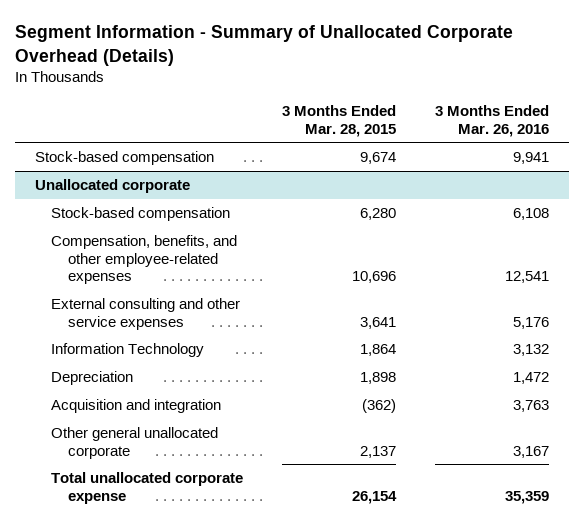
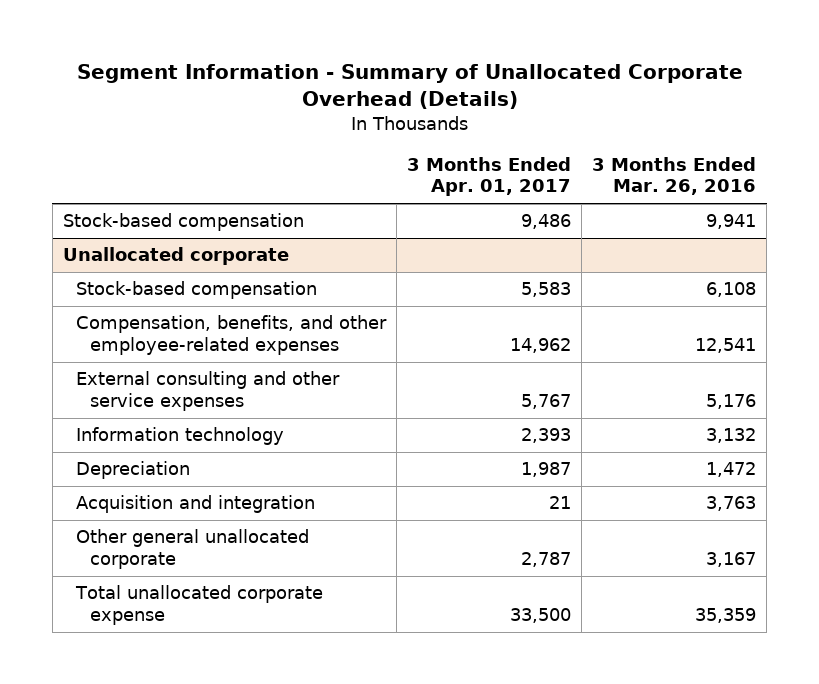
[282,104,397,137] 3 Months Ended Mar. 28, 2015 -> none
none -> [407,156,572,197] 3 Months Ended Apr. 01, 2017
[51,343,205,358] Information Technology -> [76,427,285,446] Information technology

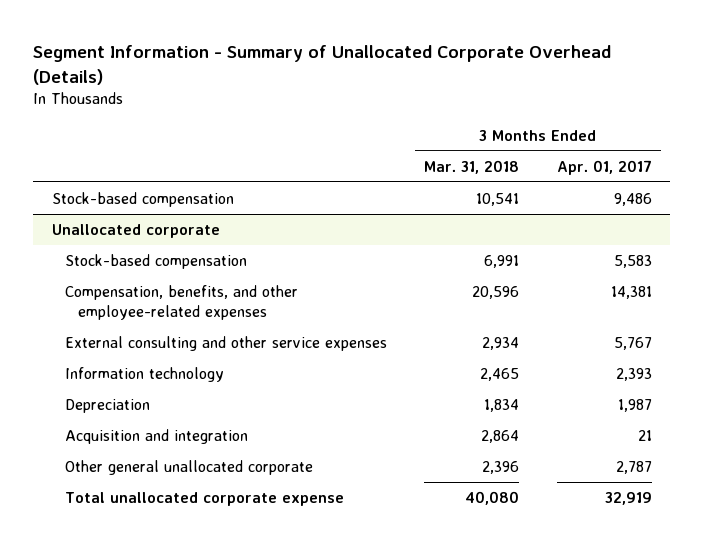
[592,156,757,196] 3 Months Ended Mar. 26, 2016 -> none
none -> [424,159,520,174] Mar. 31, 2018
[510,337,572,353] 14,962 -> [610,285,652,299] 14,381
[510,607,572,623] 33,500 -> [604,491,652,505] 32,919

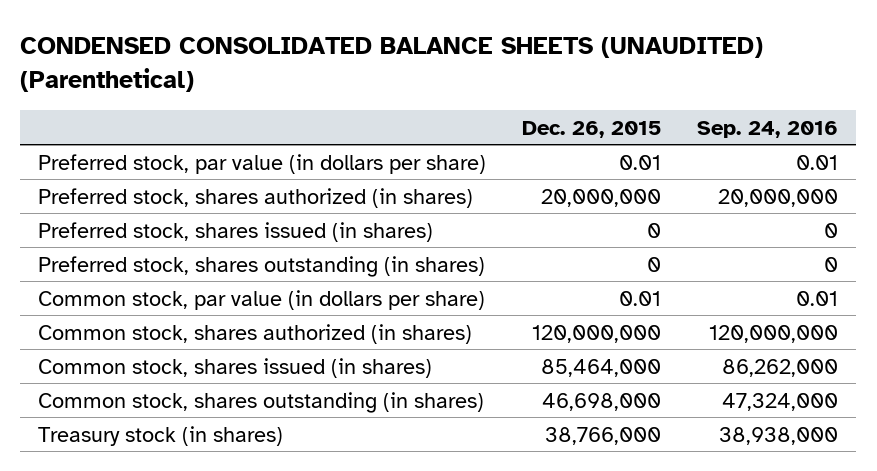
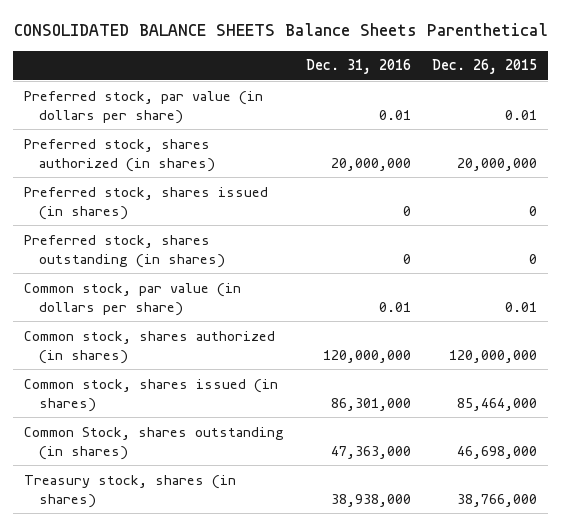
[20,37,764,93] CONDENSED CONSOLIDATED BALANCE SHEETS (UNAUDITED) (Parenthetical) -> [13,23,548,37] CONSOLIDATED BALANCE SHEETS Balance Sheets Parenthetical
[697,120,839,138] Sep. 24, 2016 -> none
none -> [305,59,411,75] Dec. 31, 2016
[38,391,485,413] Common stock, shares outstanding (in shares) -> [24,426,285,460] Common Stock, shares outstanding (in shares)
[38,425,284,446] Treasury stock (in shares) -> [24,474,237,508] Treasury stock, shares (in shares)

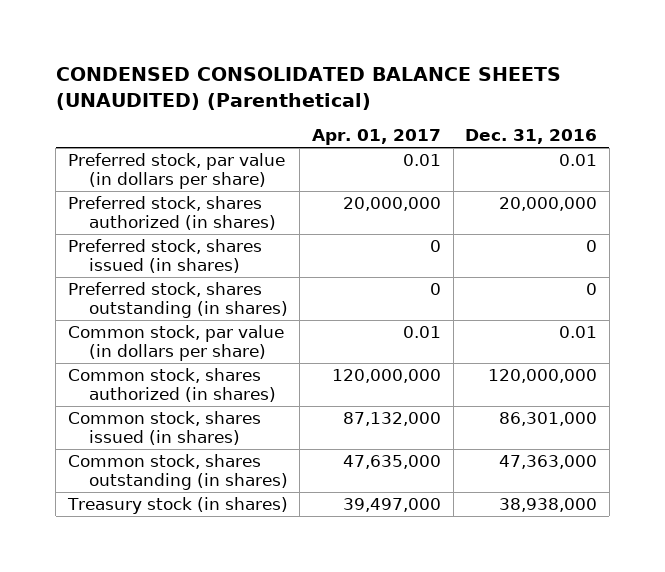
[13,23,548,37] CONSOLIDATED BALANCE SHEETS Balance Sheets Parenthetical -> [55,67,561,110] CONDENSED CONSOLIDATED BALANCE SHEETS (UNAUDITED) (Parenthetical)
[432,59,538,75] Dec. 26, 2015 -> none
none -> [312,129,442,146] Apr. 01, 2017
[24,426,285,460] Common Stock, shares outstanding (in shares) -> [67,454,288,491] Common stock, shares outstanding (in shares)
[24,474,237,508] Treasury stock, shares (in shares) -> [66,497,288,515] Treasury stock (in shares)

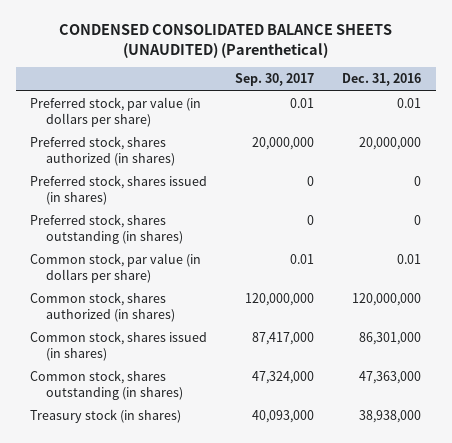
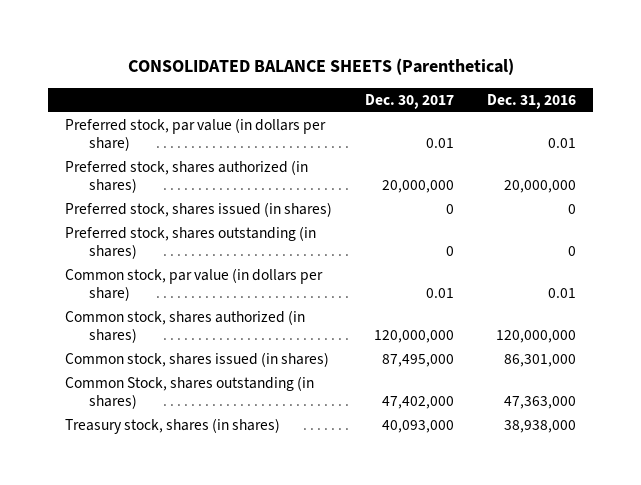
[58,24,392,58] CONDENSED CONSOLIDATED BALANCE SHEETS (UNAUDITED) (Parenthetical) -> [127,58,514,76] CONSOLIDATED BALANCE SHEETS (Parenthetical)
[235,73,315,87] Sep. 30, 2017 -> none
none -> [365,93,455,109] Dec. 30, 2017
[30,370,183,400] Common stock, shares outstanding (in shares) -> [65,375,315,410] Common Stock, shares outstanding (in shares)
[30,409,182,424] Treasury stock (in shares) -> [65,417,281,434] Treasury stock, shares (in shares)

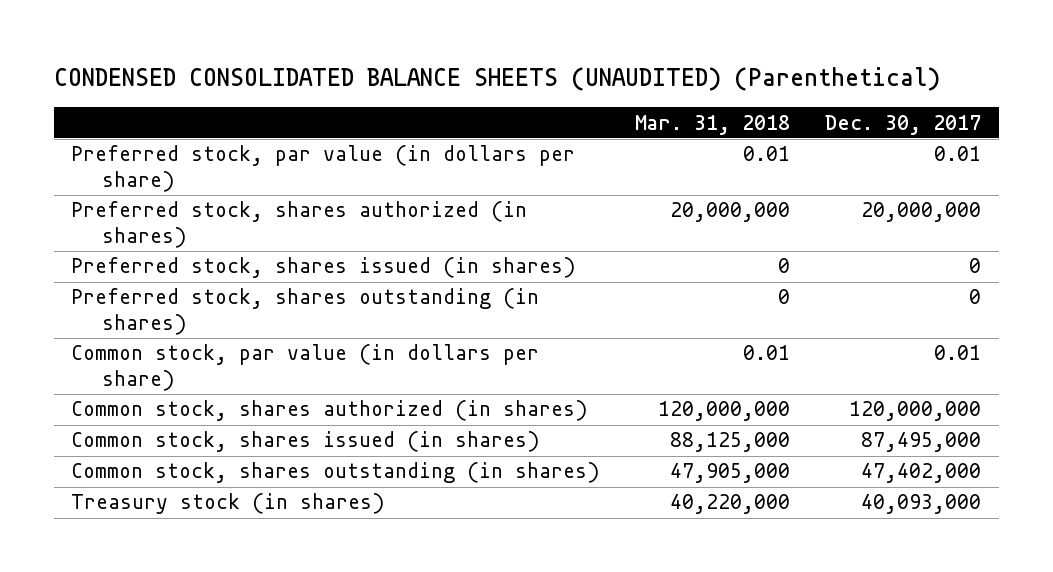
[127,58,514,76] CONSOLIDATED BALANCE SHEETS (Parenthetical) -> [54,67,941,92] CONDENSED CONSOLIDATED BALANCE SHEETS (UNAUDITED) (Parenthetical)
[487,93,577,109] Dec. 31, 2016 -> none
none -> [635,114,791,135] Mar. 31, 2018
[65,375,315,410] Common Stock, shares outstanding (in shares) -> [71,462,601,484] Common stock, shares outstanding (in shares)
[65,417,281,434] Treasury stock, shares (in shares) -> [71,493,386,515] Treasury stock (in shares)

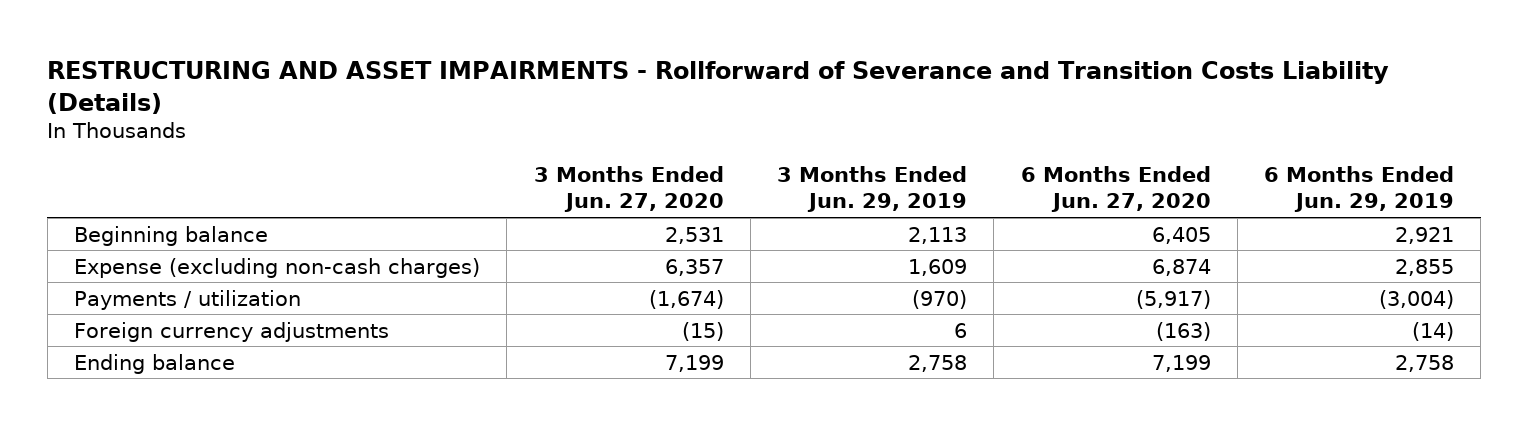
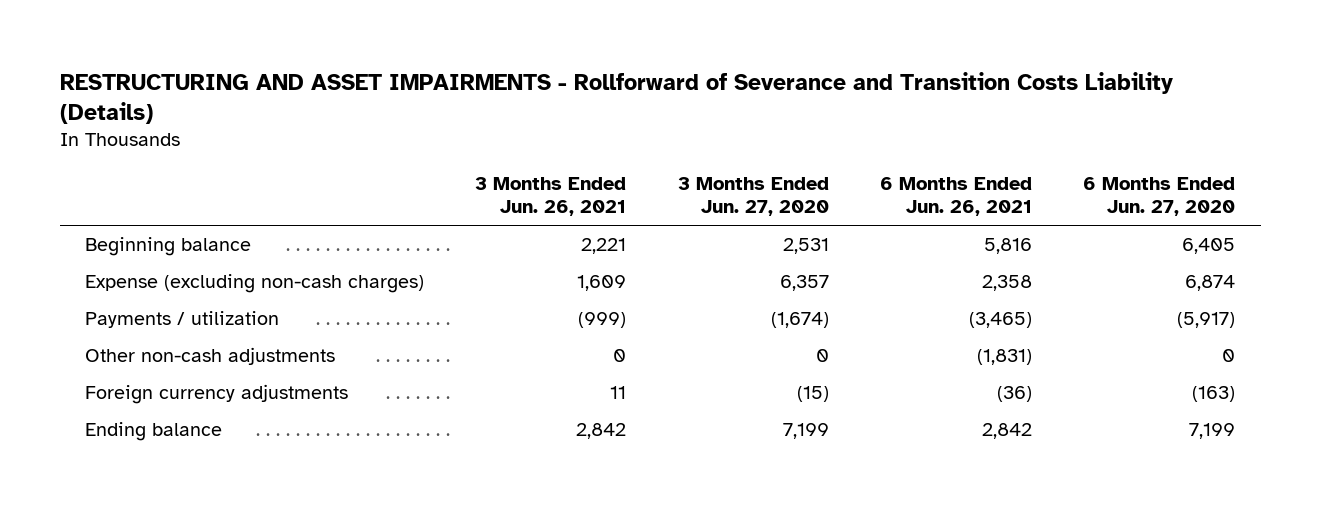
[777,166,968,213] 3 Months Ended Jun. 29, 2019 -> none
[1264,166,1455,213] 6 Months Ended Jun. 29, 2019 -> none
none -> [475,177,627,217] 3 Months Ended Jun. 26, 2021
none -> [880,177,1033,217] 6 Months Ended Jun. 26, 2021
none -> [85,346,336,365] Other non-cash adjustments

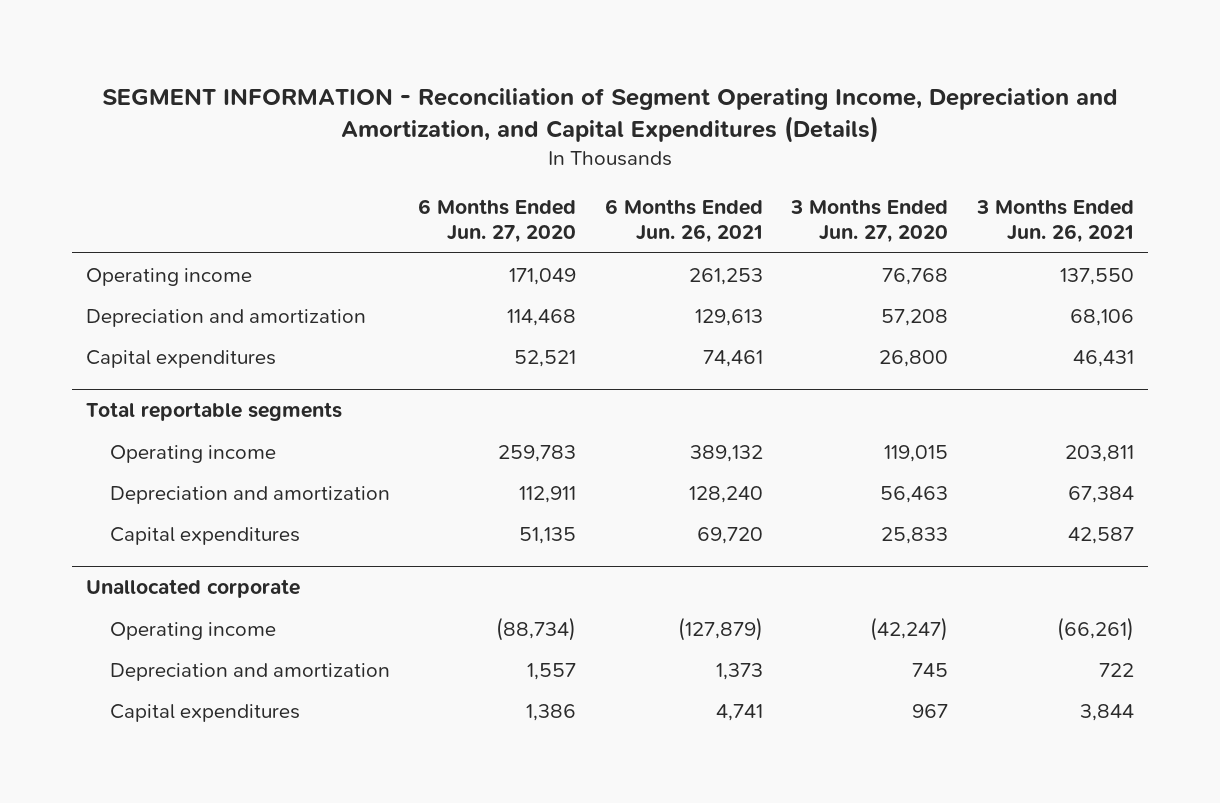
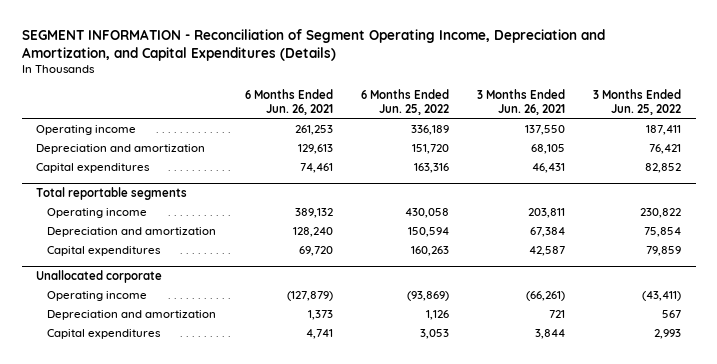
[418,198,577,244] 6 Months Ended Jun. 27, 2020 -> none
[790,198,949,244] 3 Months Ended Jun. 27, 2020 -> none
none -> [360,88,449,115] 6 Months Ended Jun. 25, 2022
none -> [593,88,682,115] 3 Months Ended Jun. 25, 2022
[1069,308,1134,326] 68,106 -> [531,143,566,154] 68,105
[1098,662,1134,677] 722 -> [549,309,566,318] 721

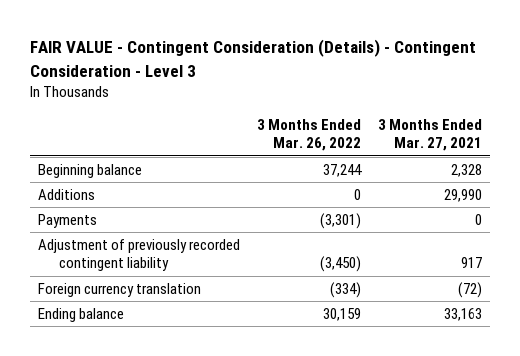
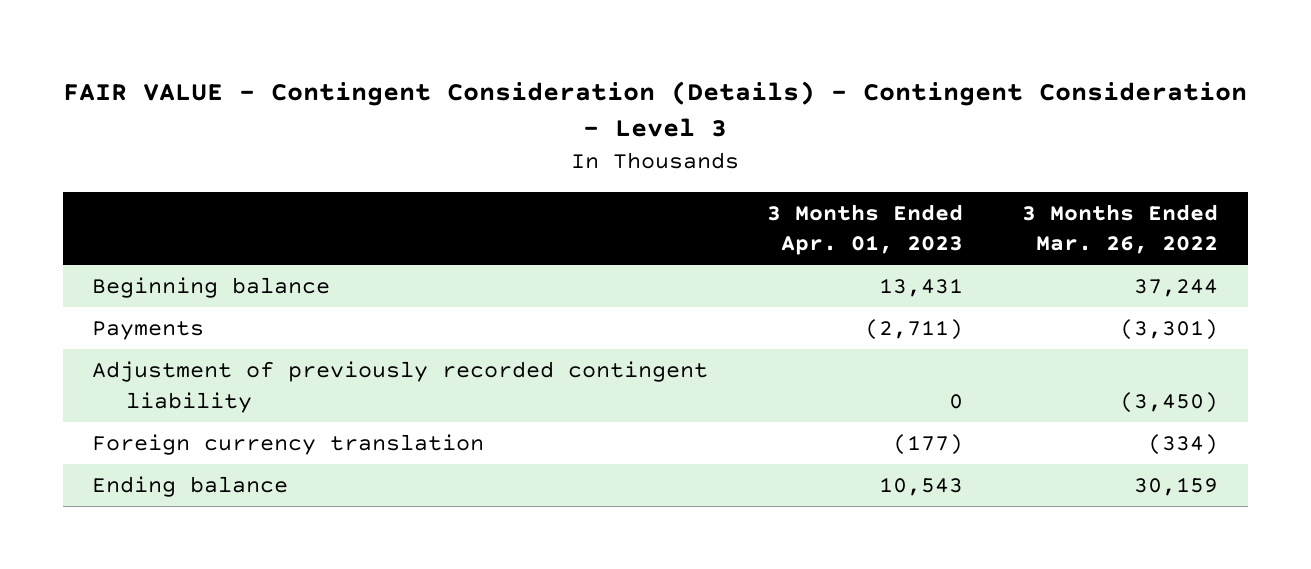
[377,118,482,152] 3 Months Ended Mar. 27, 2021 -> none
none -> [767,203,964,256] 3 Months Ended Apr. 01, 2023
[38,189,96,201] Additions -> none

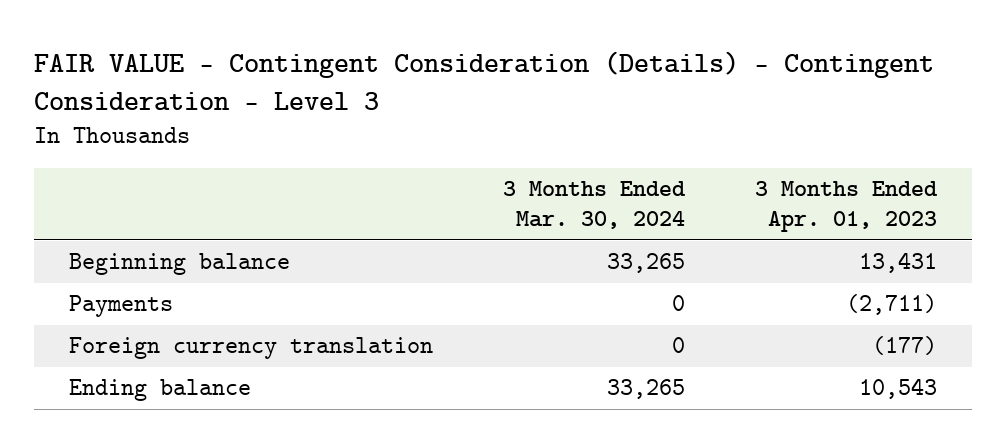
[1022,203,1219,255] 3 Months Ended Mar. 26, 2022 -> none
none -> [502,181,686,230] 3 Months Ended Mar. 30, 2024
[92,361,709,413] Adjustment of previously recorded contingent liability -> none

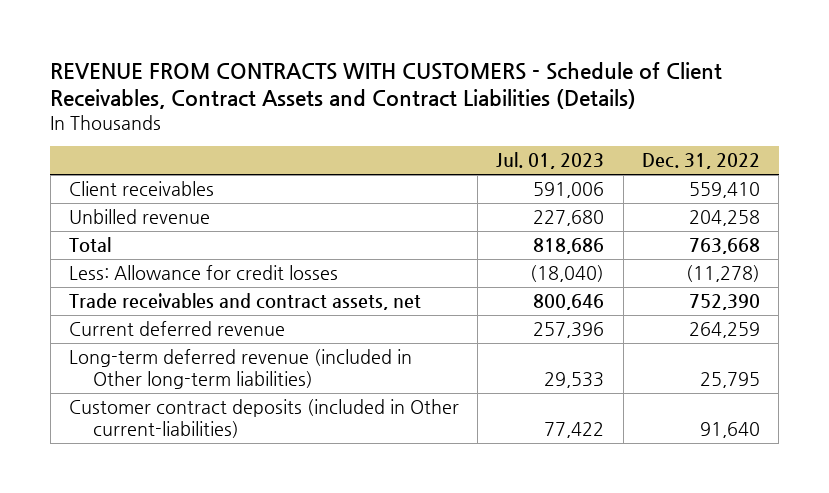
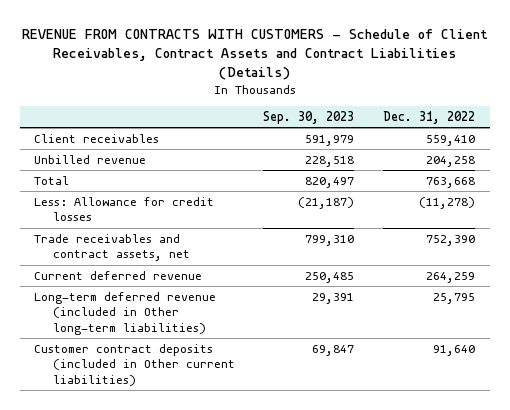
[496,152,605,170] Jul. 01, 2023 -> none
none -> [263,110,355,124] Sep. 30, 2023
[68,398,459,439] Customer contract deposits (included in Other current-liabilities) -> [34,343,235,386] Customer contract deposits (included in Other current liabilities)

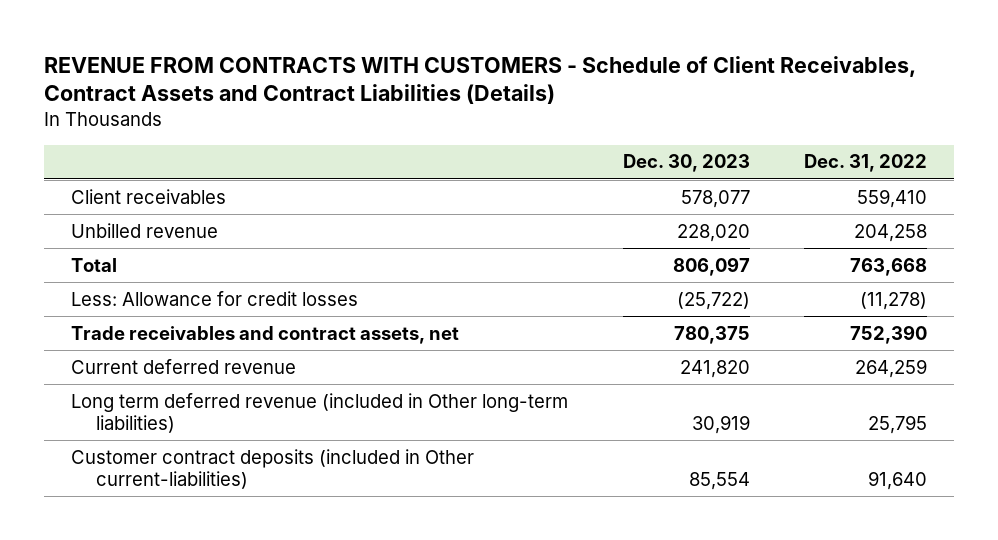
[263,110,355,124] Sep. 30, 2023 -> none
none -> [622,154,750,173] Dec. 30, 2023
[34,291,217,335] Long-term deferred revenue (included in Other long-term liabilities) -> [71,392,569,433] Long term deferred revenue (included in Other long-term liabilities)
[34,343,235,386] Customer contract deposits (included in Other current liabilities) -> [71,448,475,489] Customer contract deposits (included in Other current-liabilities)

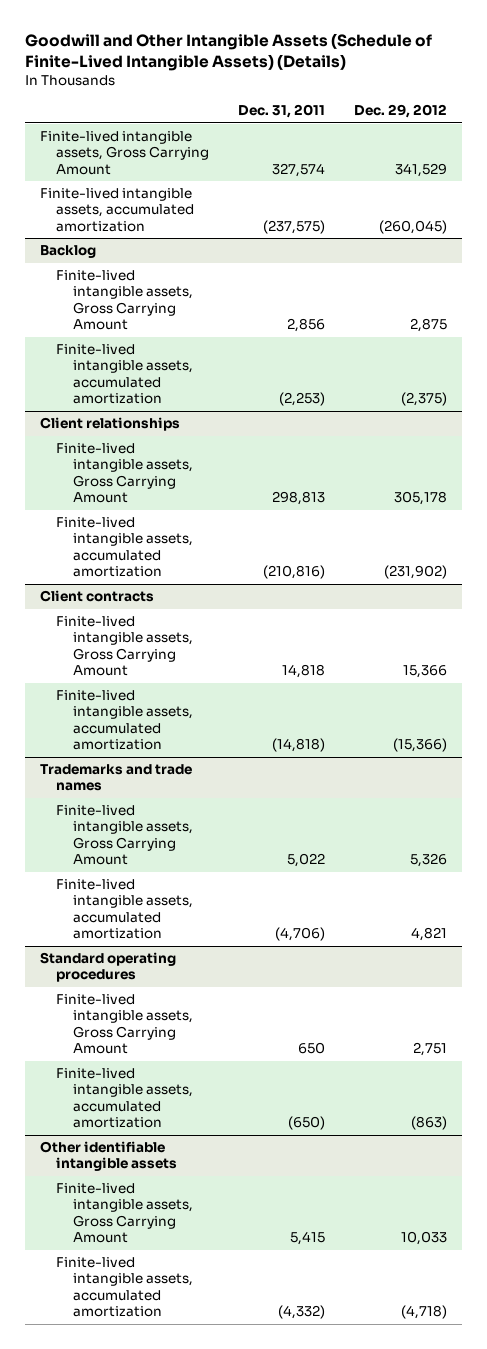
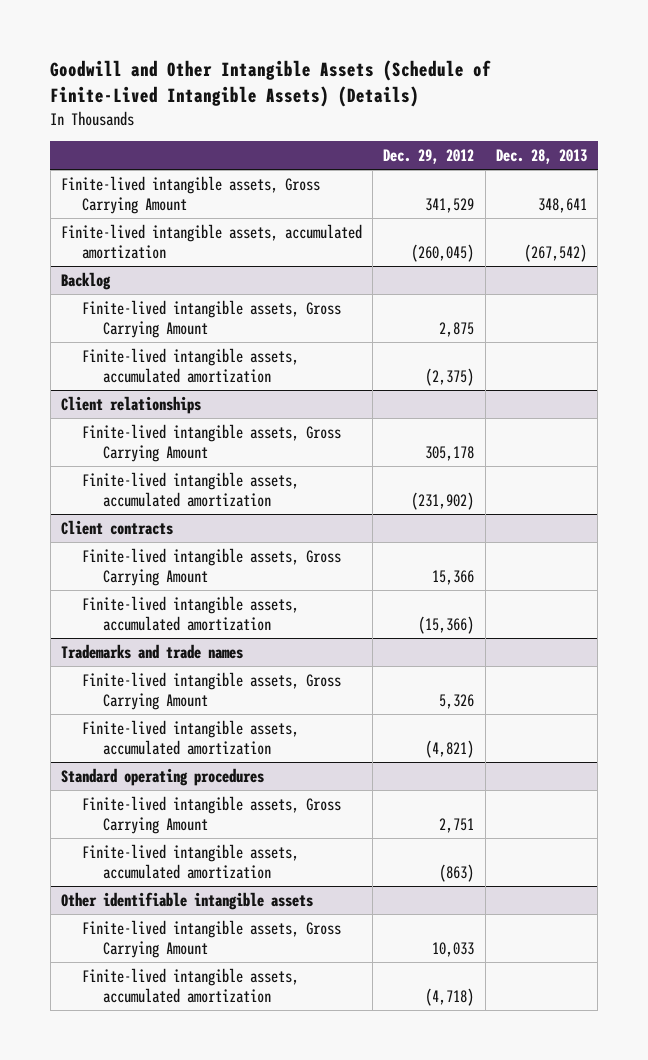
[238,104,326,119] Dec. 31, 2011 -> none
none -> [495,149,587,165] Dec. 28, 2013
[411,927,448,942] 4,821 -> [425,739,475,758] (4,821)

